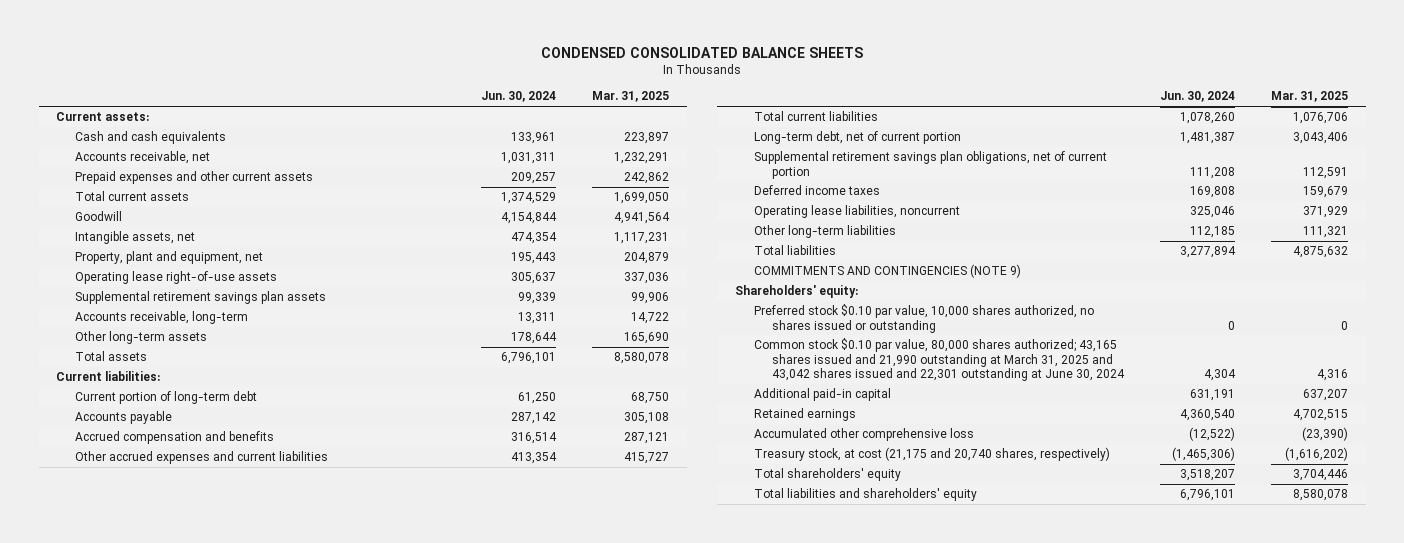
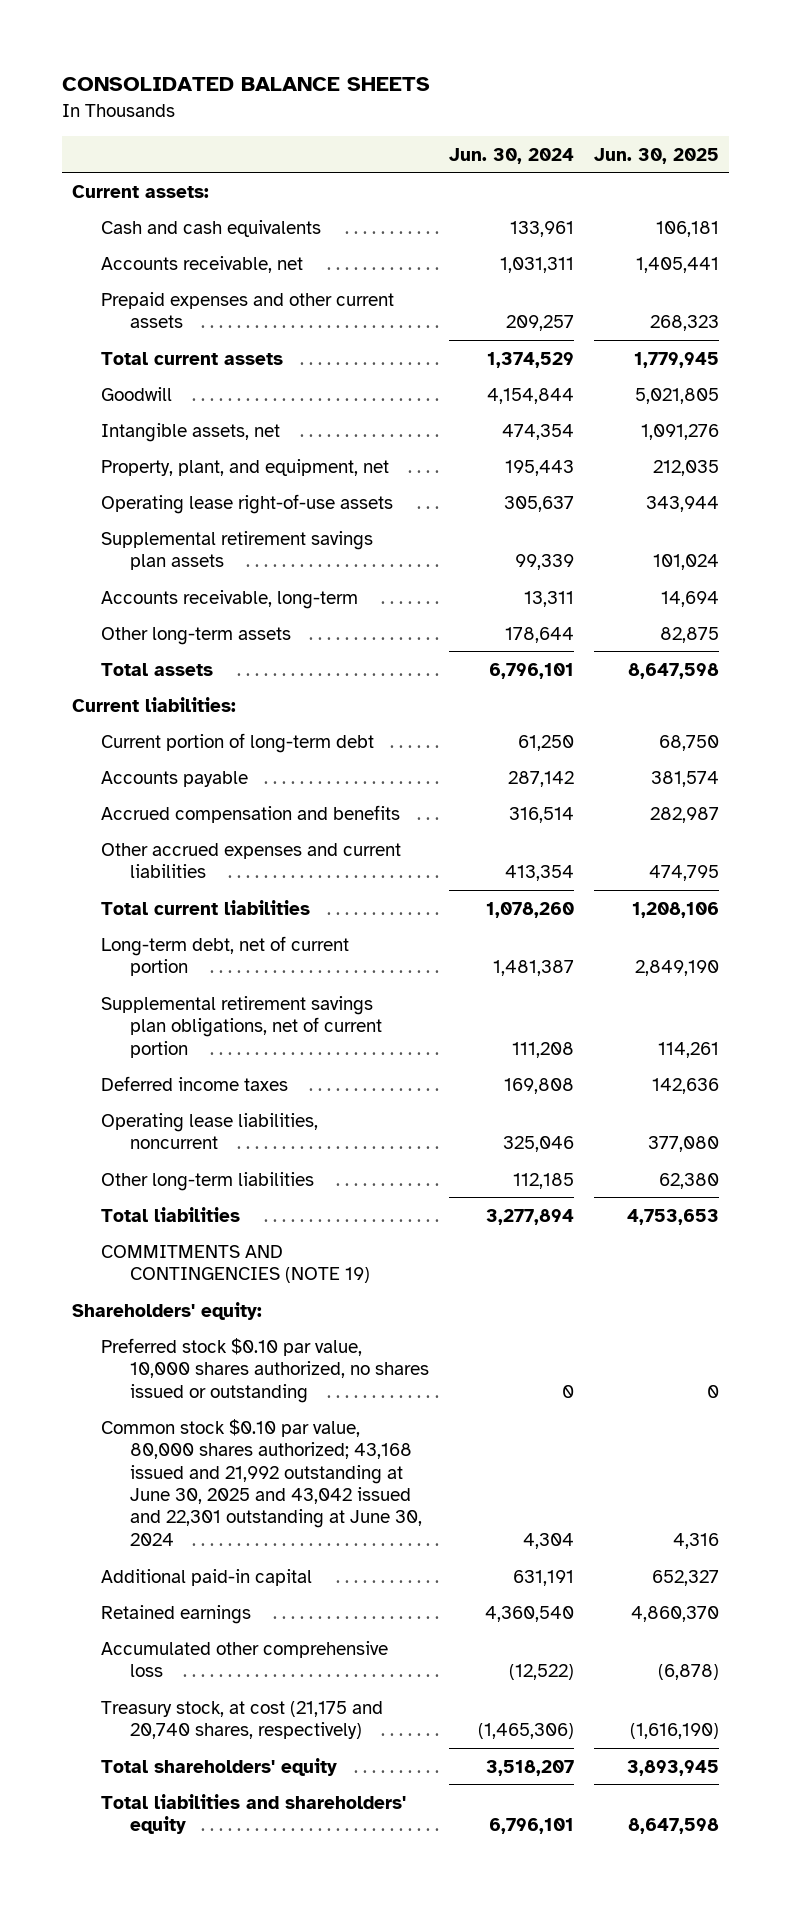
[541,46,864,58] CONDENSED CONSOLIDATED BALANCE SHEETS -> [61,77,430,92] CONSOLIDATED BALANCE SHEETS
[591,91,669,103] Mar. 31, 2025 -> none
none -> [593,147,719,164] Jun. 30, 2025
[74,251,263,265] Property, plant and equipment, net -> [100,458,389,476] Property, plant, and equipment, net
[753,264,1021,279] COMMITMENTS AND CONTINGENCIES (NOTE 9) -> [100,1244,370,1284] COMMITMENTS AND CONTINGENCIES (NOTE 19)
[753,338,1126,382] Common stock $0.10 par value, 80,000 shares authorized; 43,165 shares issued and 21,990 outstanding at March 31, 2025 and 43,042 shares issued and 22,301 outstanding at June 30, 2024 -> [100,1418,422,1546] Common stock $0.10 par value, 80,000 shares authorized; 43,168 issued and 21,992 outstanding at June 30, 2025 and 43,042 issued and 22,301 outstanding at June 30, 2024

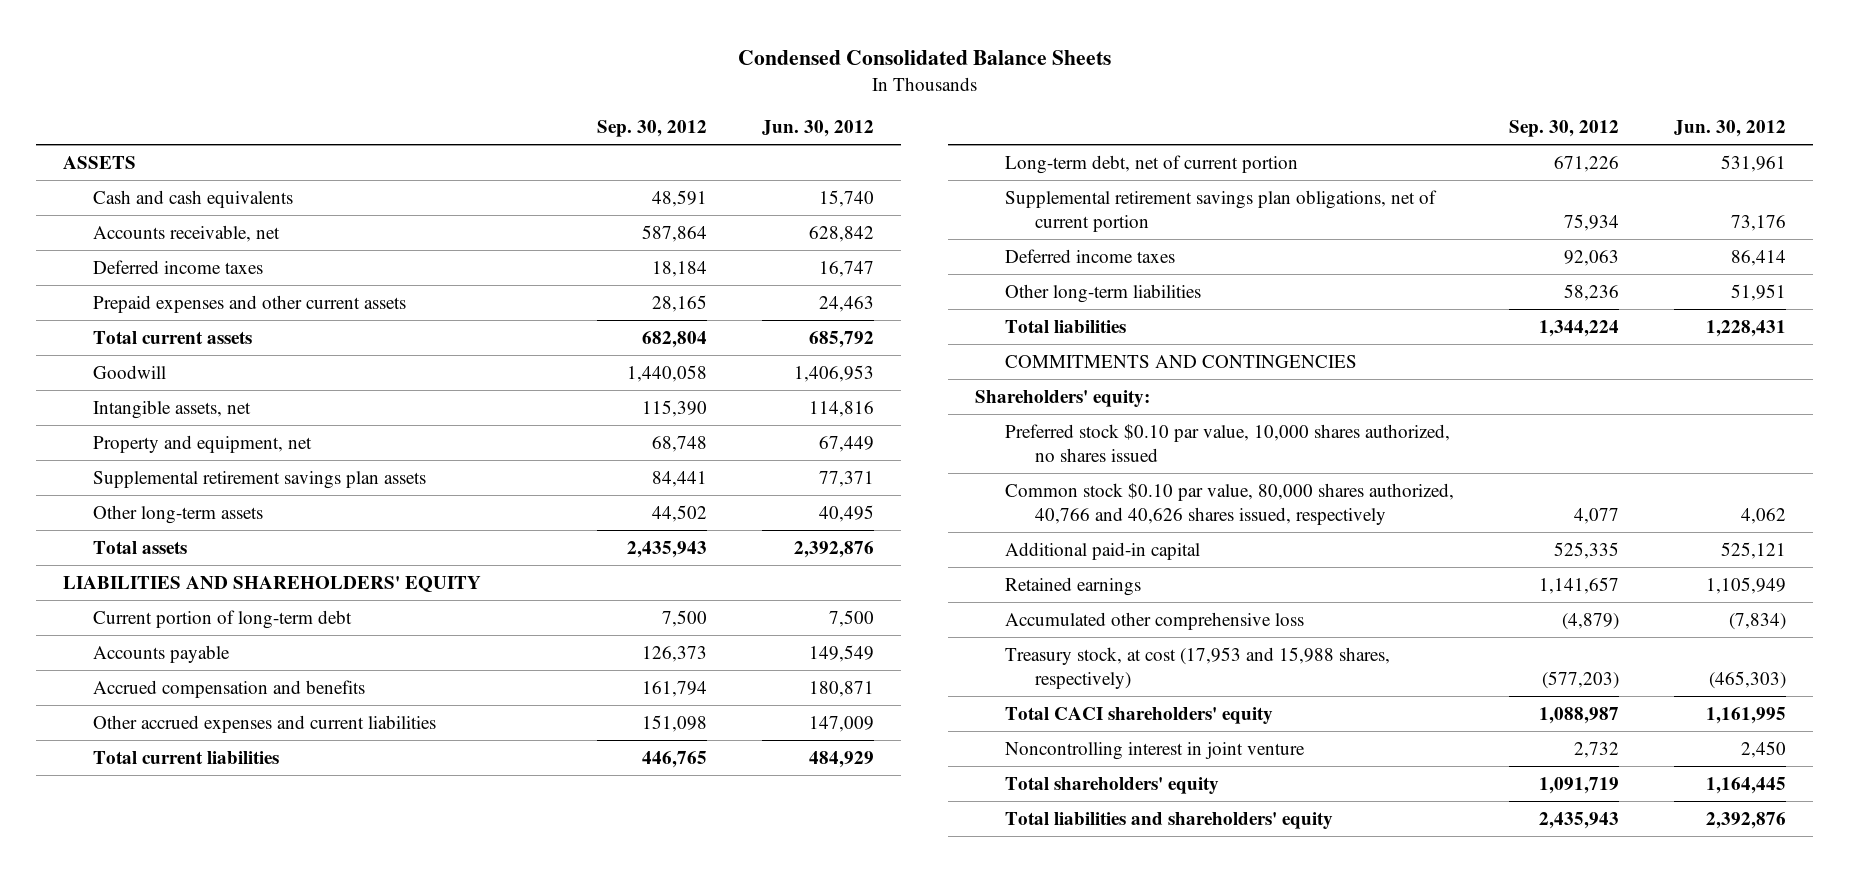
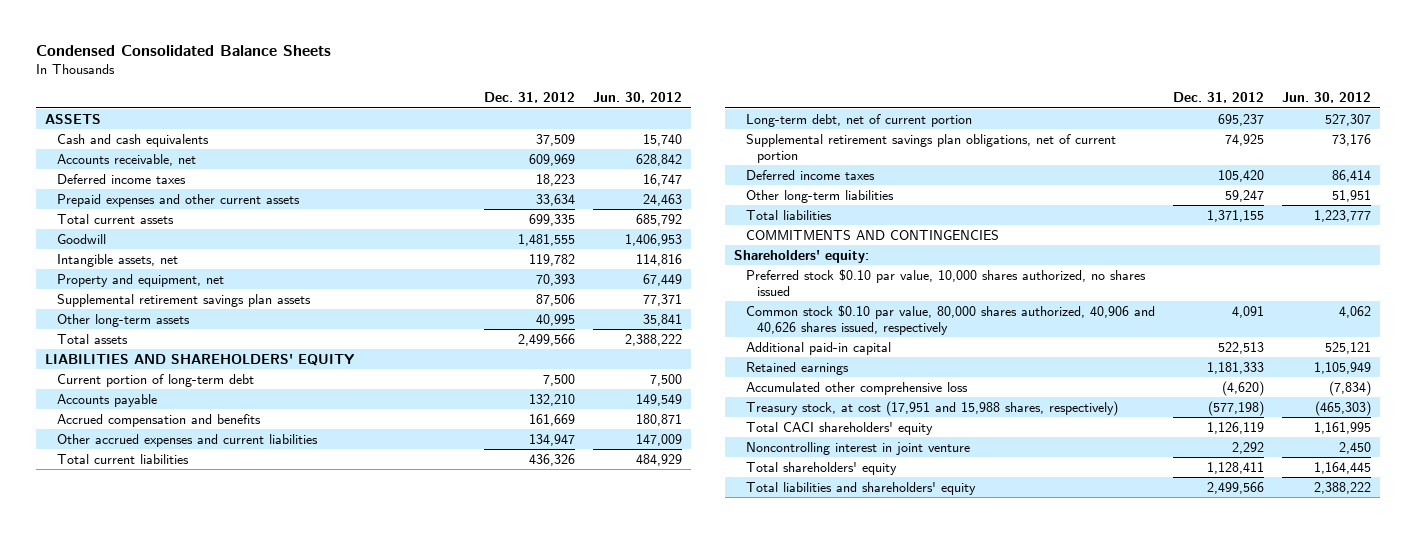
[597,119,708,137] Sep. 30, 2012 -> none
none -> [484,92,576,104] Dec. 31, 2012
[818,504,874,522] 40,495 -> [643,313,683,326] 35,841
[793,540,874,558] 2,392,876 -> [625,333,683,346] 2,388,222
[1720,154,1786,172] 531,961 -> [1325,113,1372,126] 527,307
[1705,319,1786,337] 1,228,431 -> [1314,209,1372,222] 1,223,777
[1005,482,1455,525] Common stock $0.10 par value, 80,000 shares authorized, 40,766 and 40,626 shares issued, respectively -> [745,304,1155,335] Common stock $0.10 par value, 80,000 shares authorized, 40,906 and 40,626 shares issued, respectively
[1005,646,1391,689] Treasury stock, at cost (17,953 and 15,988 shares, respectively) -> [745,400,1118,416] Treasury stock, at cost (17,951 and 15,988 shares, respectively)
[1705,811,1786,829] 2,392,876 -> [1314,481,1372,494] 2,388,222

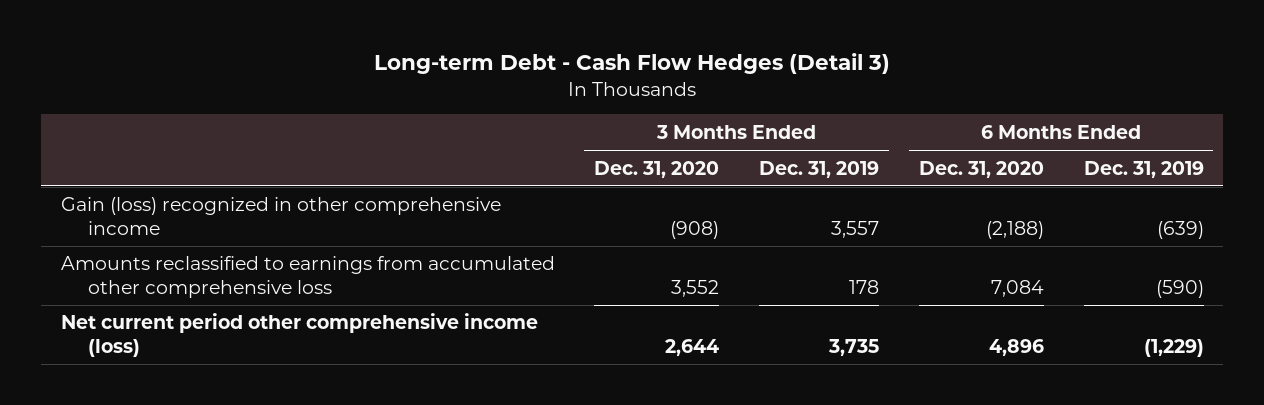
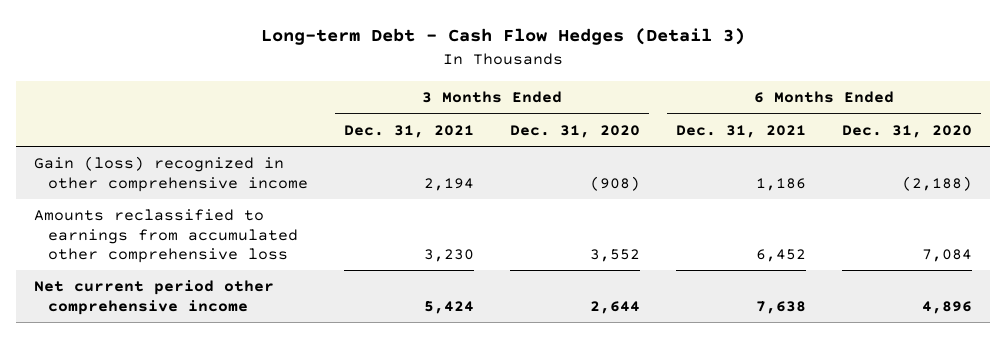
[759,160,880,178] Dec. 31, 2019 -> none
[1083,160,1204,178] Dec. 31, 2019 -> none
none -> [343,124,474,138] Dec. 31, 2021
none -> [675,124,806,138] Dec. 31, 2021
[60,313,538,358] Net current period other comprehensive income (loss) -> [33,280,274,315] Net current period other comprehensive income

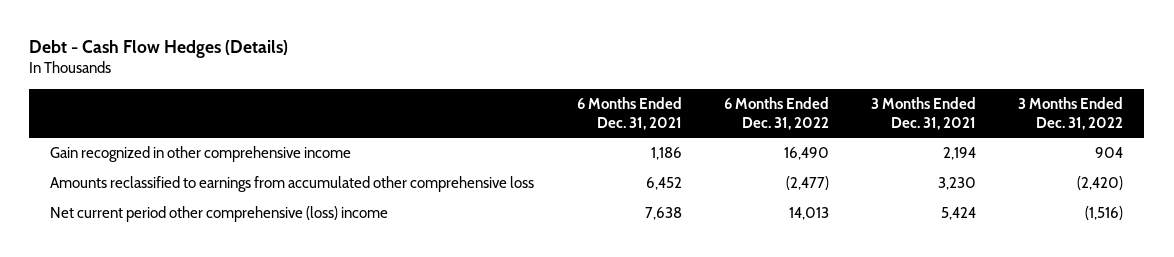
[260,28,745,46] Long-term Debt - Cash Flow Hedges (Detail 3) -> [29,39,289,58] Debt - Cash Flow Hedges (Details)
[509,124,640,138] Dec. 31, 2020 -> none
[841,124,972,138] Dec. 31, 2020 -> none
none -> [723,97,829,130] 6 Months Ended Dec. 31, 2022
none -> [1018,97,1124,130] 3 Months Ended Dec. 31, 2022
[33,156,308,192] Gain (loss) recognized in other comprehensive income -> [50,146,352,163] Gain recognized in other comprehensive income
[33,280,274,315] Net current period other comprehensive income -> [50,206,389,223] Net current period other comprehensive (loss) income

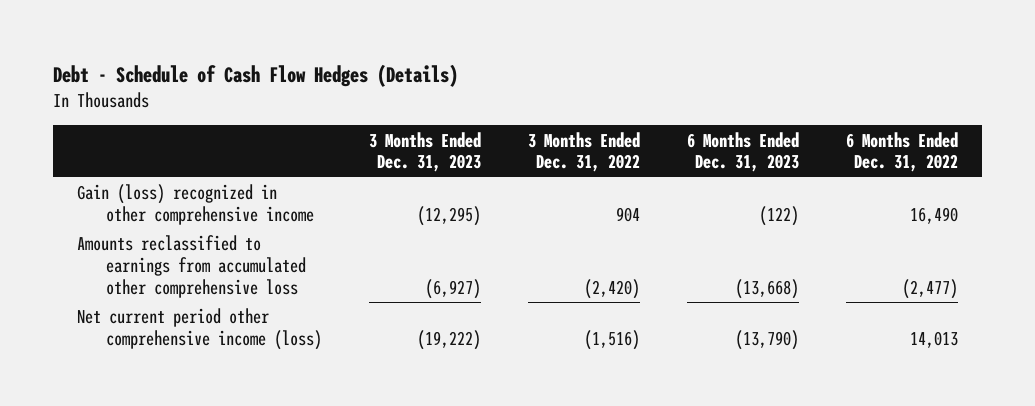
[29,39,289,58] Debt - Cash Flow Hedges (Details) -> [53,63,459,87] Debt - Schedule of Cash Flow Hedges (Details)
[576,97,682,130] 6 Months Ended Dec. 31, 2021 -> none
[871,97,977,130] 3 Months Ended Dec. 31, 2021 -> none
none -> [368,131,481,173] 3 Months Ended Dec. 31, 2023
none -> [686,131,799,173] 6 Months Ended Dec. 31, 2023
[50,146,352,163] Gain recognized in other comprehensive income -> [76,184,314,225] Gain (loss) recognized in other comprehensive income
[50,206,389,223] Net current period other comprehensive (loss) income -> [76,308,322,350] Net current period other comprehensive income (loss)

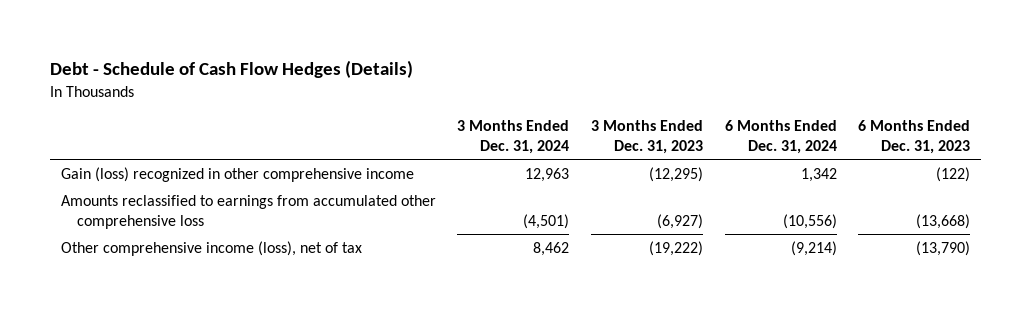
[527,131,640,173] 3 Months Ended Dec. 31, 2022 -> none
[845,131,958,173] 6 Months Ended Dec. 31, 2022 -> none
none -> [457,120,570,155] 3 Months Ended Dec. 31, 2024
none -> [724,120,837,155] 6 Months Ended Dec. 31, 2024
[76,308,322,350] Net current period other comprehensive income (loss) -> [60,240,362,256] Other comprehensive income (loss), net of tax

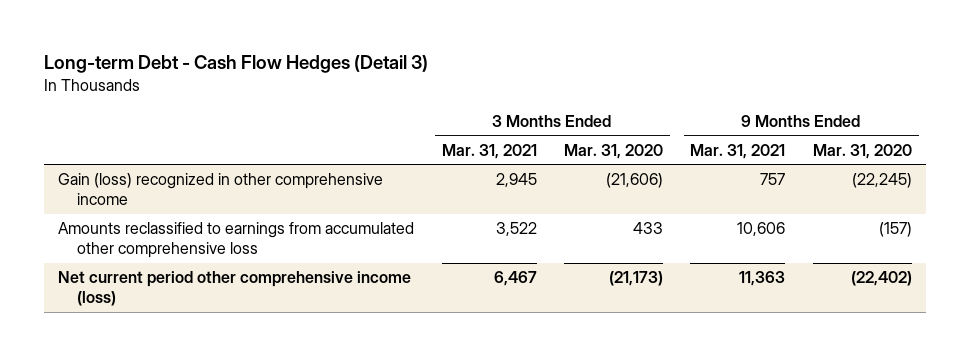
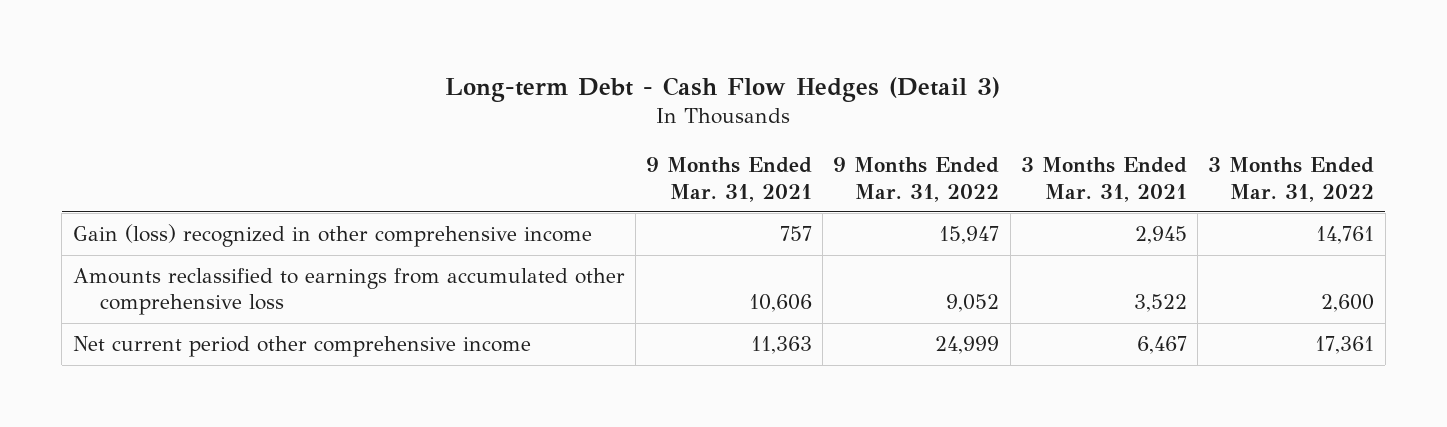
[563,143,663,159] Mar. 31, 2020 -> none
[812,143,912,159] Mar. 31, 2020 -> none
none -> [833,157,1000,202] 9 Months Ended Mar. 31, 2022
none -> [1208,157,1375,202] 3 Months Ended Mar. 31, 2022
[58,271,412,307] Net current period other comprehensive income (loss) -> [72,336,531,358] Net current period other comprehensive income

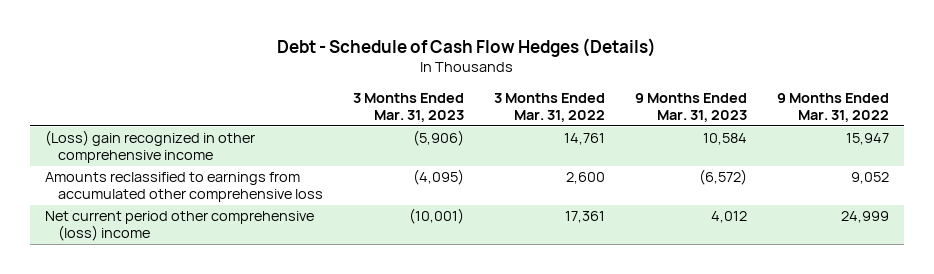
[445,76,1001,102] Long-term Debt - Cash Flow Hedges (Detail 3) -> [277,37,657,57] Debt - Schedule of Cash Flow Hedges (Details)
[646,157,813,202] 9 Months Ended Mar. 31, 2021 -> none
[1020,157,1187,202] 3 Months Ended Mar. 31, 2021 -> none
none -> [353,93,465,123] 3 Months Ended Mar. 31, 2023
none -> [635,93,748,123] 9 Months Ended Mar. 31, 2023
[72,224,592,248] Gain (loss) recognized in other comprehensive income -> [44,130,255,164] (Loss) gain recognized in other comprehensive income
[72,336,531,358] Net current period other comprehensive income -> [44,211,314,242] Net current period other comprehensive (loss) income

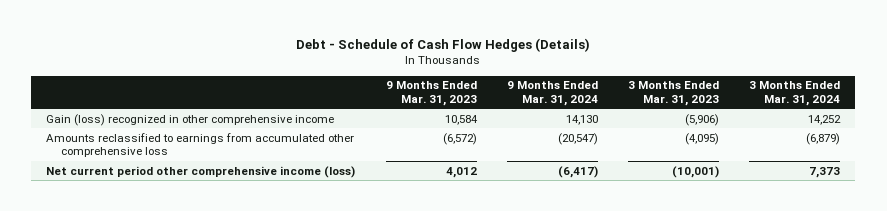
[494,93,606,123] 3 Months Ended Mar. 31, 2022 -> none
[777,93,890,123] 9 Months Ended Mar. 31, 2022 -> none
none -> [506,81,598,106] 9 Months Ended Mar. 31, 2024
none -> [749,81,841,106] 3 Months Ended Mar. 31, 2024
[44,130,255,164] (Loss) gain recognized in other comprehensive income -> [46,113,335,126] Gain (loss) recognized in other comprehensive income
[44,211,314,242] Net current period other comprehensive (loss) income -> [46,165,356,178] Net current period other comprehensive income (loss)

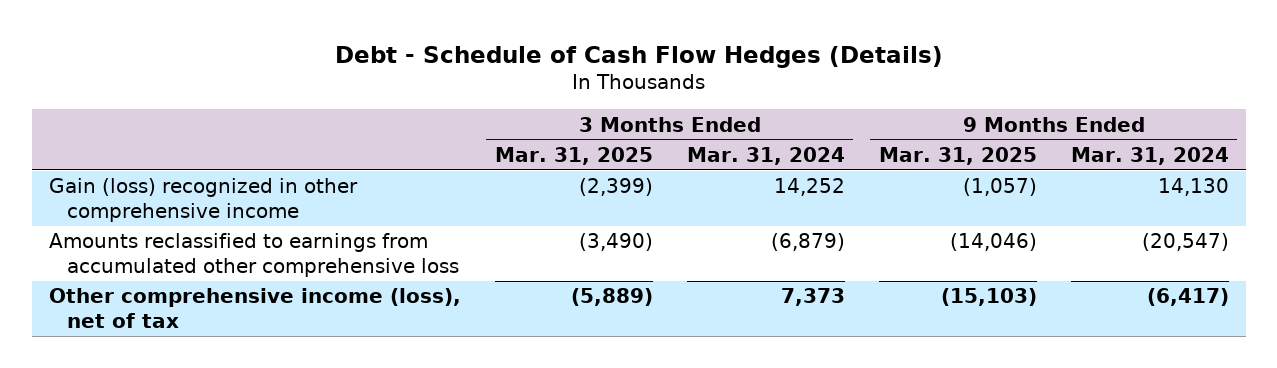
[385,81,477,106] 9 Months Ended Mar. 31, 2023 -> none
[627,81,719,106] 3 Months Ended Mar. 31, 2023 -> none
none -> [494,146,653,165] Mar. 31, 2025
none -> [878,146,1037,165] Mar. 31, 2025
[46,165,356,178] Net current period other comprehensive income (loss) -> [48,288,461,328] Other comprehensive income (loss), net of tax

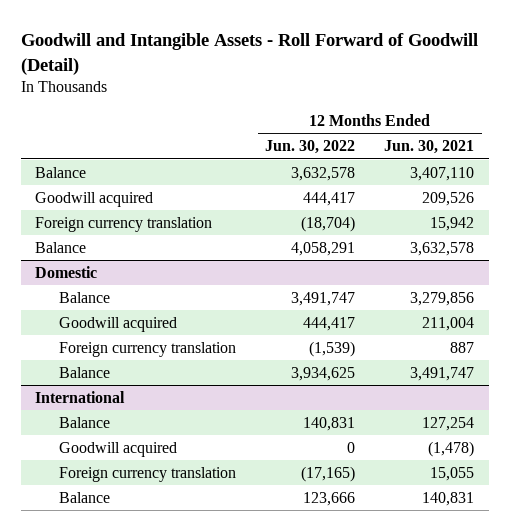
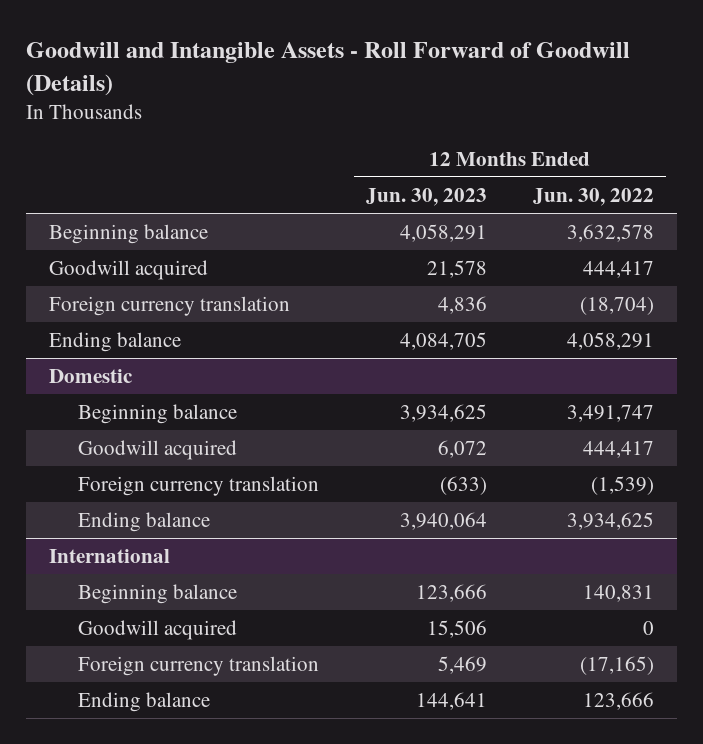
[20,32,478,75] Goodwill and Intangible Assets - Roll Forward of Goodwill (Detail) -> [25,42,630,97] Goodwill and Intangible Assets - Roll Forward of Goodwill (Details)
[384,140,475,155] Jun. 30, 2021 -> none
none -> [365,188,487,207] Jun. 30, 2023
[35,166,87,178] Balance -> [49,224,209,245] Beginning balance
[35,241,87,253] Balance -> [49,332,182,353] Ending balance
[58,291,110,303] Balance -> [78,404,238,425] Beginning balance
[58,366,110,378] Balance -> [78,512,211,533] Ending balance
[58,416,110,428] Balance -> [78,584,238,605] Beginning balance
[58,491,110,503] Balance -> [78,692,211,713] Ending balance

